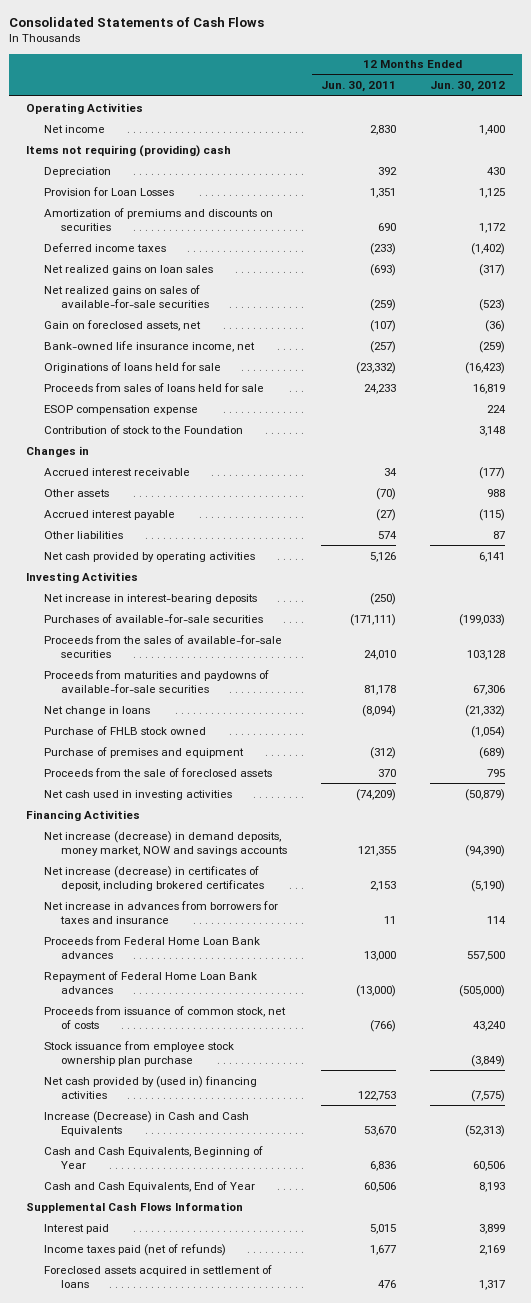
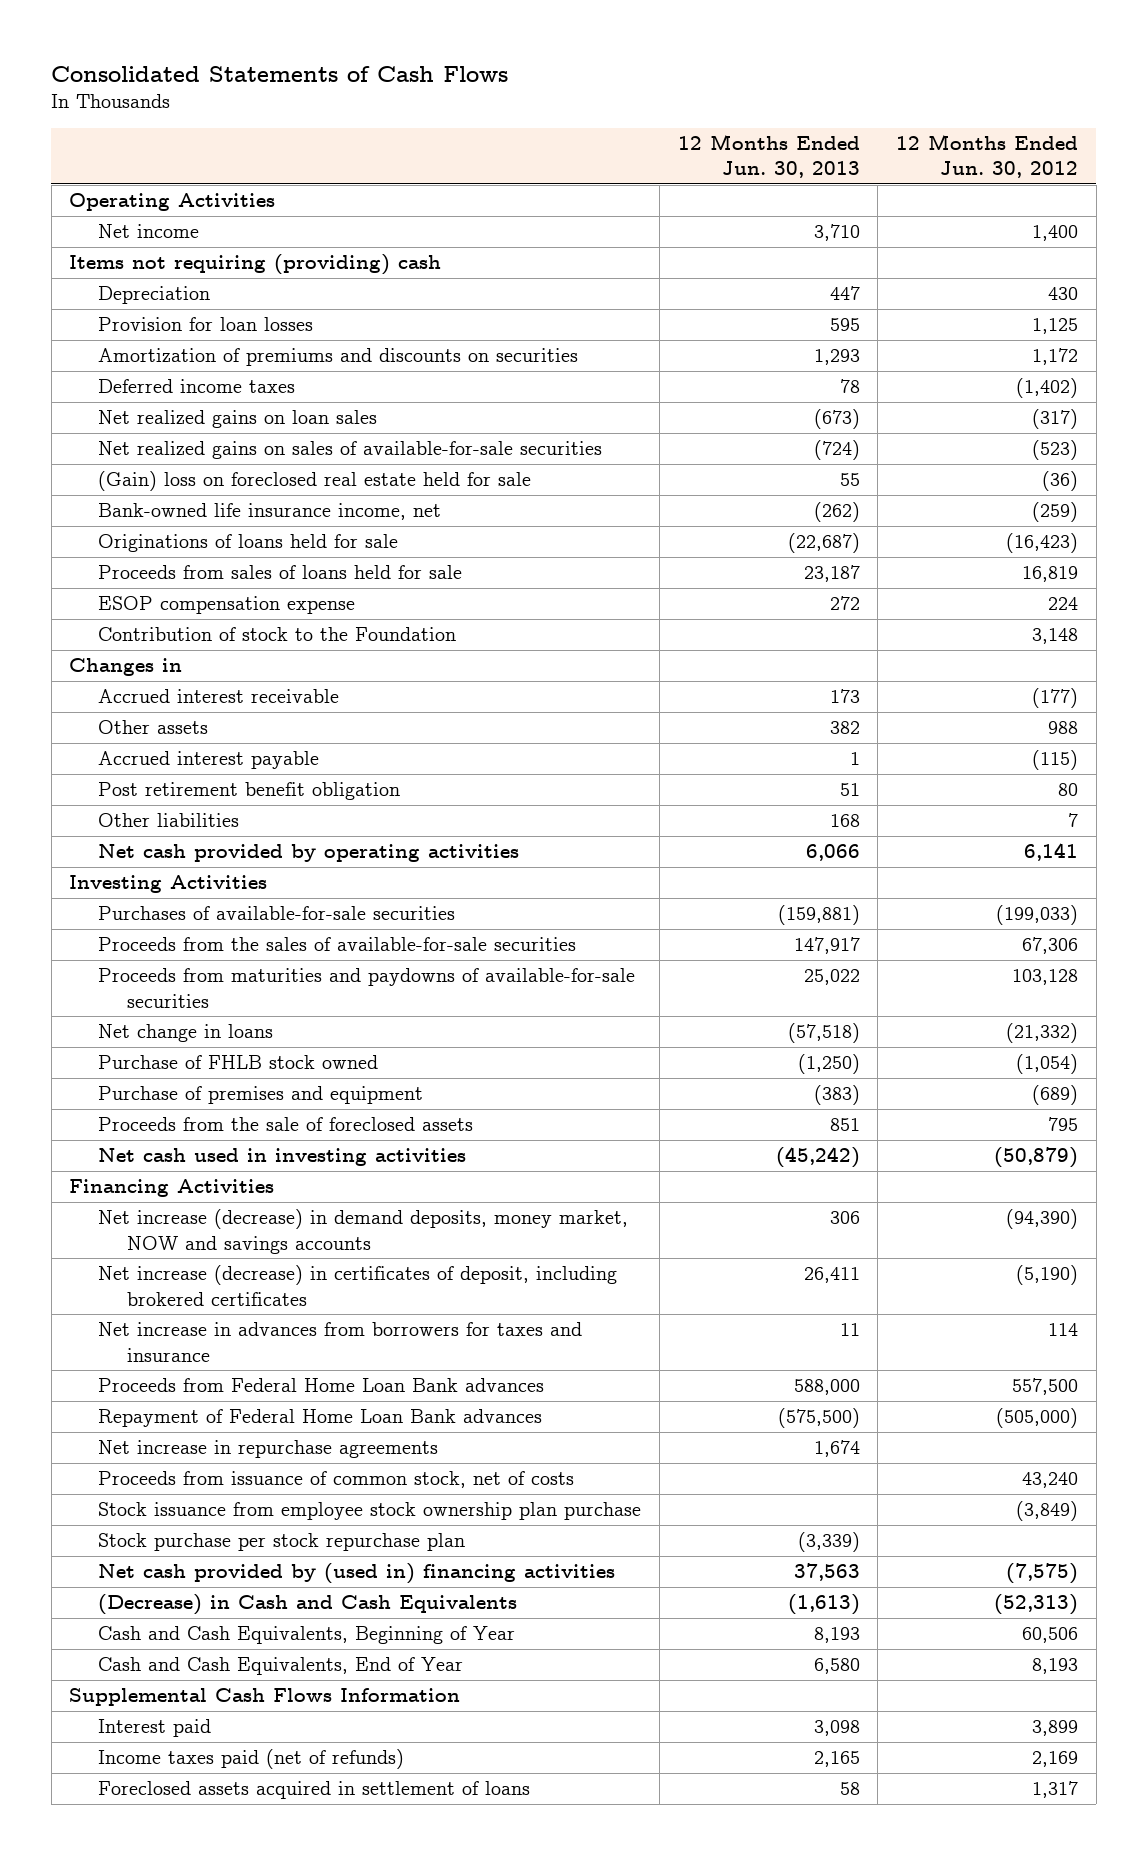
[320,81,396,93] Jun. 30, 2011 -> none
none -> [677,133,860,179] 12 Months Ended Jun. 30, 2013
[43,186,174,196] Provision for Loan Losses -> [98,317,314,332] Provision for loan losses
[43,319,201,331] Gain on foreclosed assets, net -> [98,471,532,492] (Gain) loss on foreclosed real estate held for sale
none -> [98,782,401,801] Post retirement benefit obligation
[492,530,505,539] 87 -> [1068,813,1079,828] 7
[43,593,257,604] Net increase in interest-bearing deposits -> none
[466,649,505,660] 103,128 -> [1022,937,1079,955] 67,306
[472,684,505,695] 67,306 -> [1012,969,1079,986] 103,128
none -> [98,1440,439,1459] Net increase in repurchase agreements
none -> [98,1533,466,1552] Stock purchase per stock repurchase plan
[43,1110,249,1136] Increase (Decrease) in Cash and Cash Equivalents -> [98,1594,518,1616] (Decrease) in Cash and Cash Equivalents

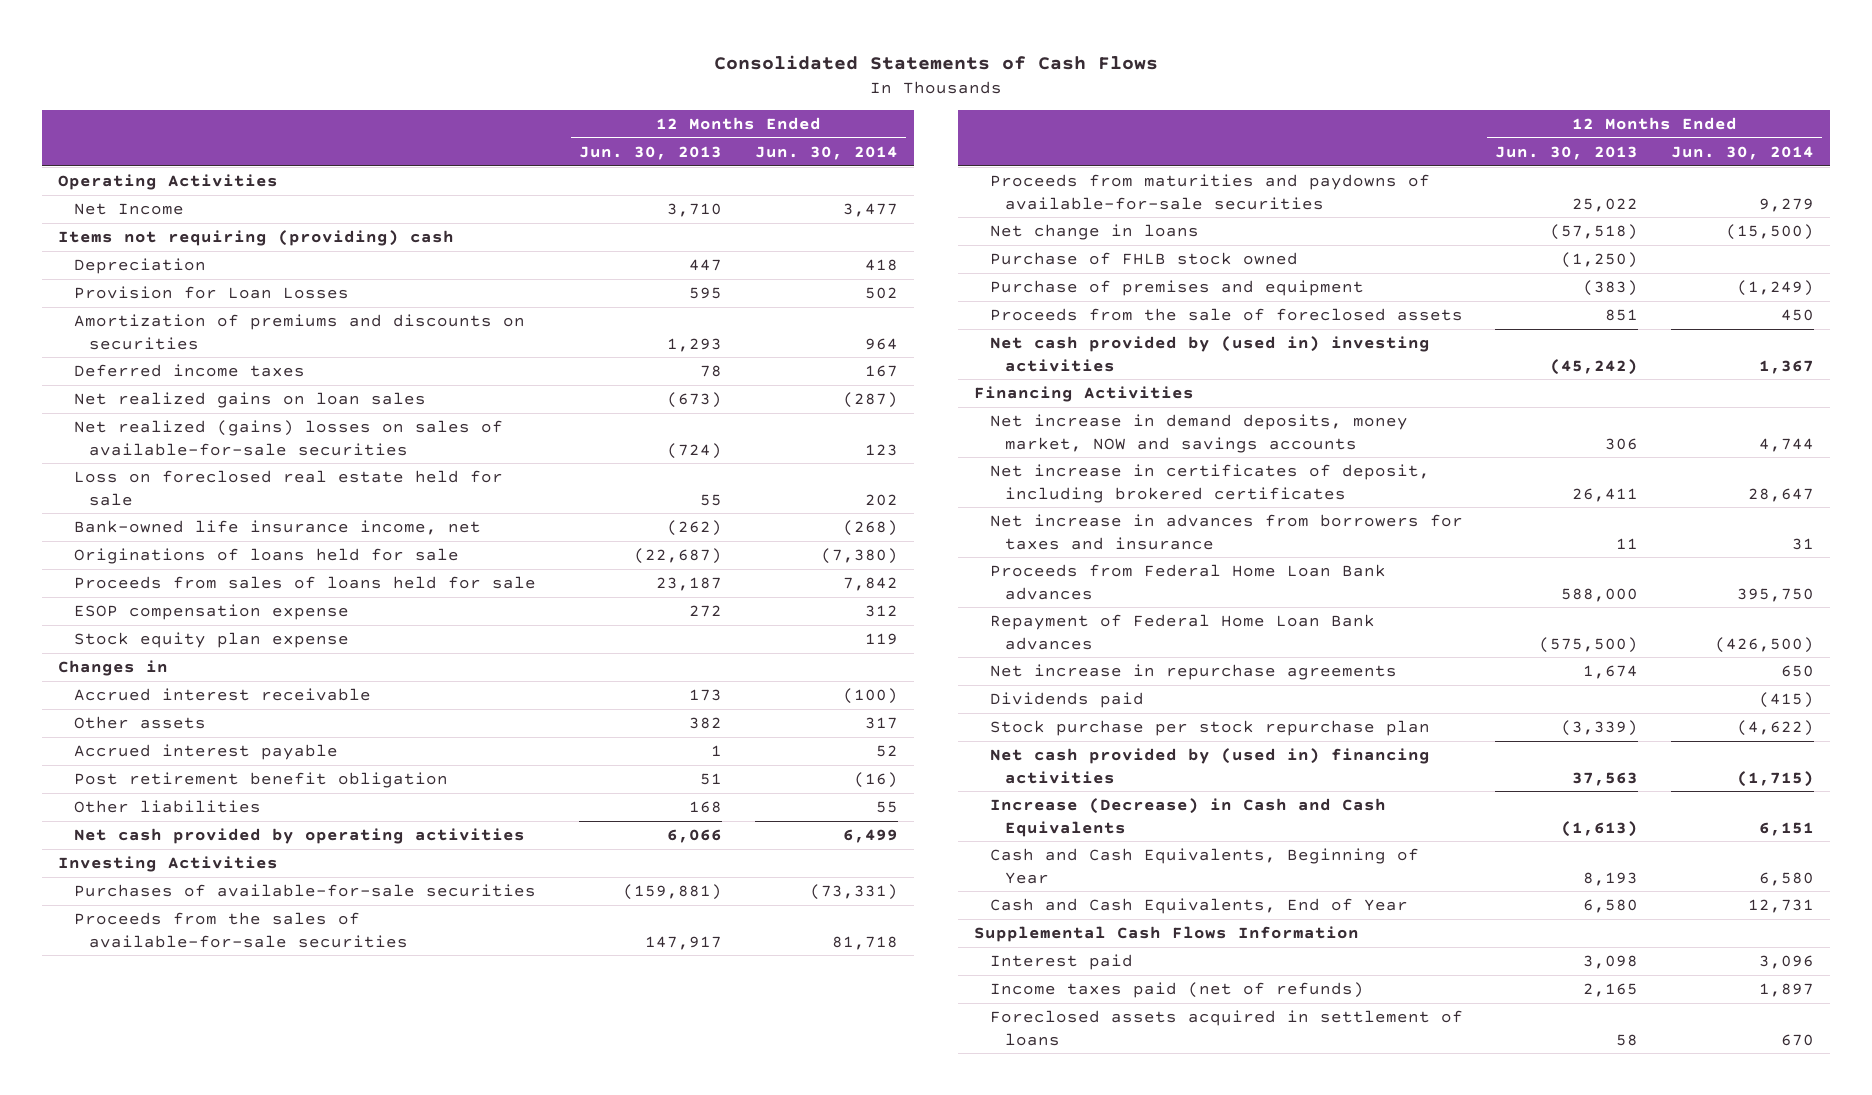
[896,133,1079,179] 12 Months Ended Jun. 30, 2012 -> none
none -> [754,145,898,160] Jun. 30, 2014
[98,224,200,239] Net income -> [73,202,184,215] Net Income
[98,317,314,332] Provision for loan losses -> [73,285,349,299] Provision for Loan Losses
[98,441,603,460] Net realized gains on sales of available-for-sale securities -> [73,419,503,456] Net realized (gains) losses on sales of available-for-sale securities
[98,471,532,492] (Gain) loss on foreclosed real estate held for sale -> [73,469,503,506] Loss on foreclosed real estate held for sale
[98,627,457,642] Contribution of stock to the Foundation -> none
none -> [73,631,349,648] Stock equity plan expense
[98,1148,467,1167] Net cash used in investing activities -> [989,335,1430,372] Net cash provided by (used in) investing activities
[98,1209,629,1254] Net increase (decrease) in demand deposits, money market, NOW and savings accounts -> [989,413,1408,453] Net increase in demand deposits, money market, NOW and savings accounts
[98,1265,618,1306] Net increase (decrease) in certificates of deposit, including brokered certificates -> [989,463,1430,503] Net increase in certificates of deposit, including brokered certificates
[98,1471,575,1489] Proceeds from issuance of common stock, net of costs -> none
[98,1502,642,1521] Stock issuance from employee stock ownership plan purchase -> none
none -> [989,691,1144,708] Dividends paid
[98,1594,518,1616] (Decrease) in Cash and Cash Equivalents -> [989,797,1386,837] Increase (Decrease) in Cash and Cash Equivalents

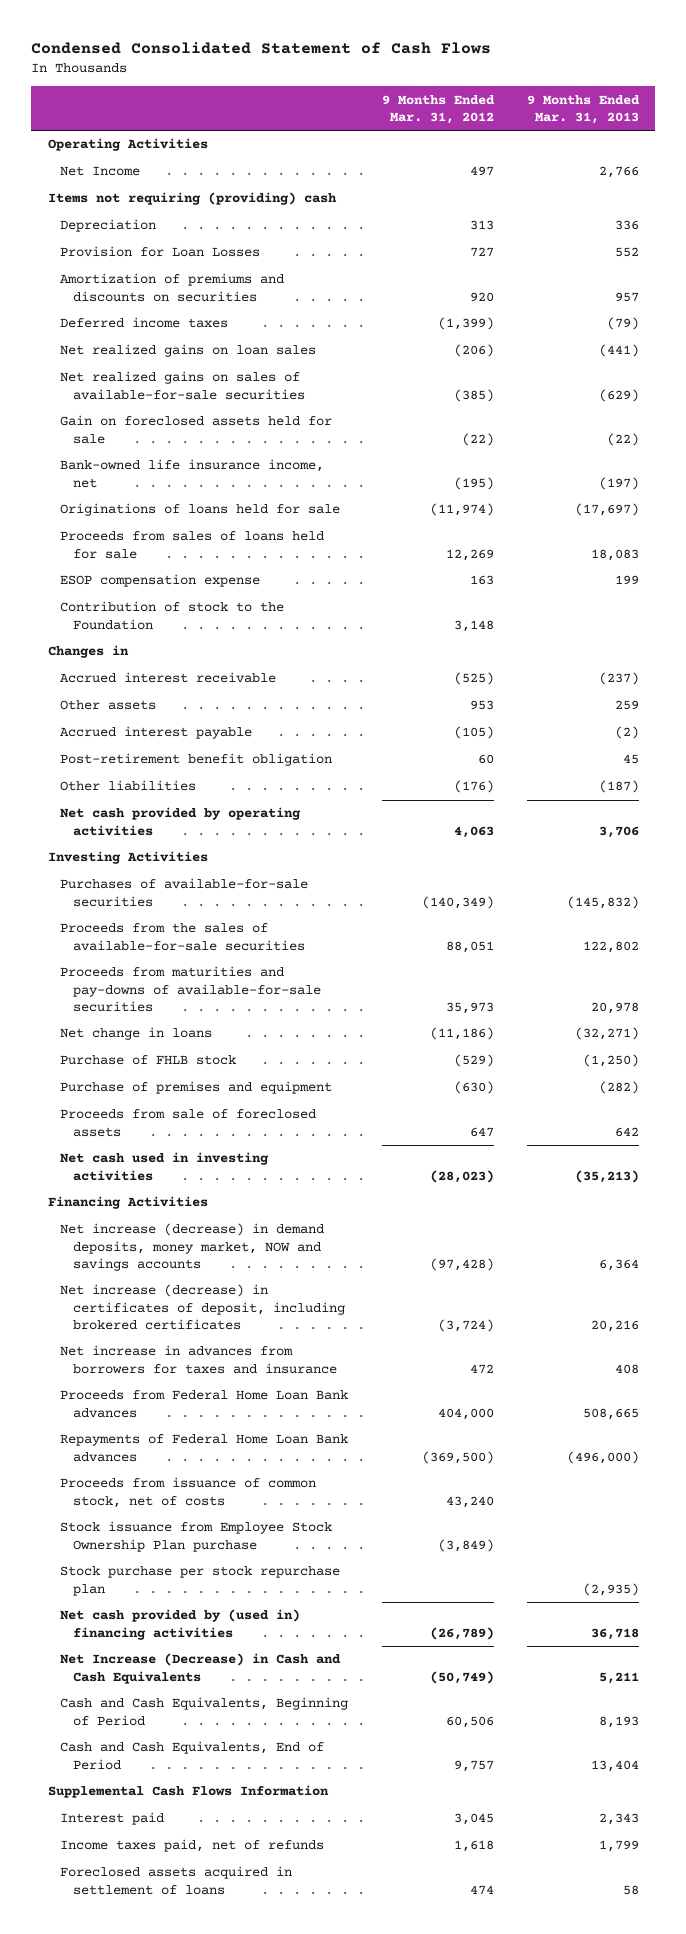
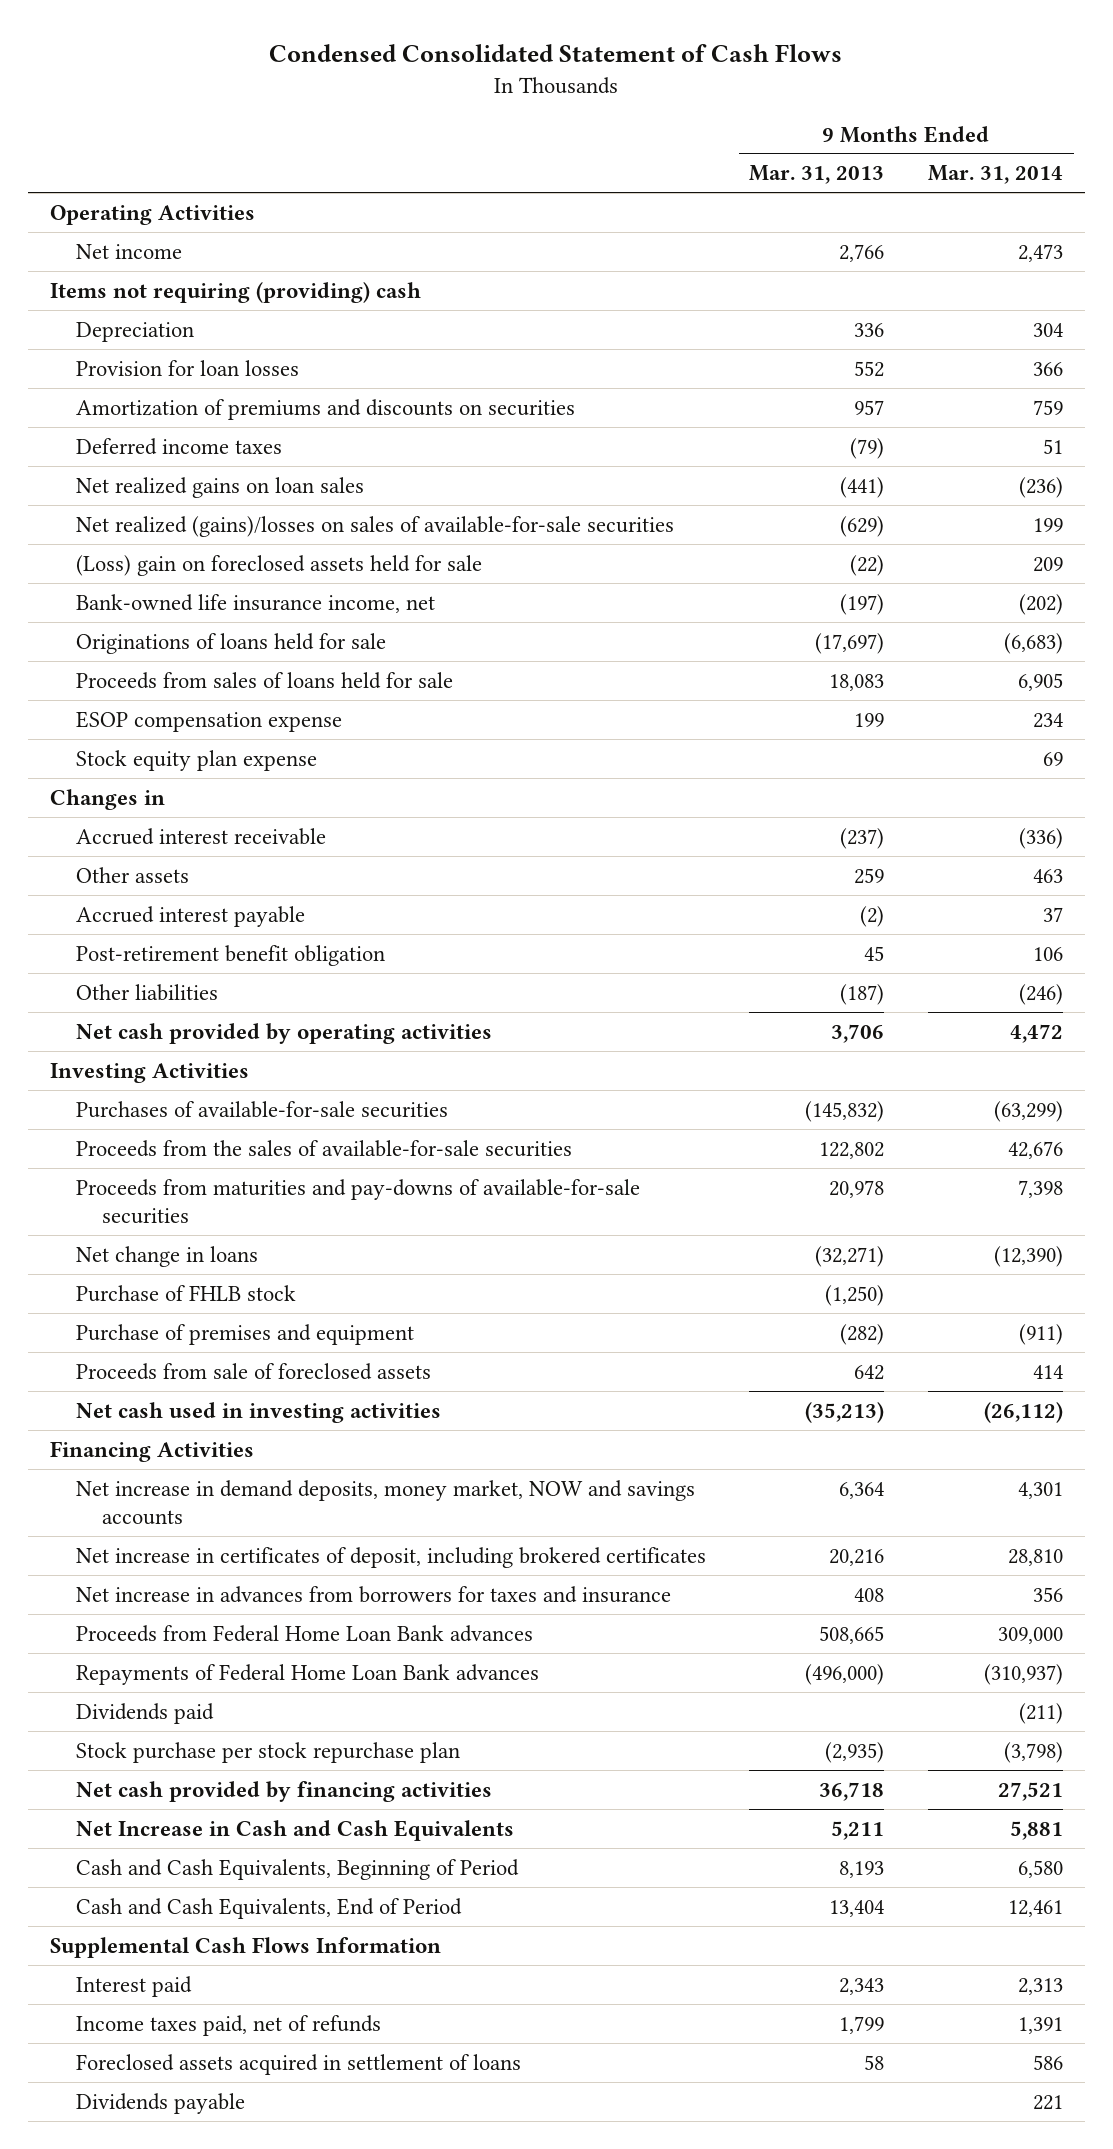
[381,94,495,125] 9 Months Ended Mar. 31, 2012 -> none
none -> [928,165,1064,185] Mar. 31, 2014
[60,166,141,177] Net Income -> [75,243,182,259] Net income
[60,246,261,258] Provision for Loan Losses -> [75,359,299,376] Provision for loan losses
[60,371,306,400] Net realized gains on sales of available-for-sale securities -> [75,515,674,537] Net realized (gains)/losses on sales of available-for-sale securities
[60,415,333,444] Gain on foreclosed assets held for sale -> [75,554,482,576] (Loss) gain on foreclosed assets held for sale
[60,601,285,630] Contribution of stock to the Foundation -> none
none -> [75,749,317,771] Stock equity plan expense
[60,1223,325,1272] Net increase (decrease) in demand deposits, money market, NOW and savings accounts -> [75,1479,695,1525] Net increase in demand deposits, money market, NOW and savings accounts
[60,1284,346,1331] Net increase (decrease) in certificates of deposit, including brokered certificates -> [75,1546,706,1568] Net increase in certificates of deposit, including brokered certificates
[60,1477,317,1508] Proceeds from issuance of common stock, net of costs -> none
[60,1521,333,1552] Stock issuance from Employee Stock Ownership Plan purchase -> none
none -> [75,1702,214,1724] Dividends paid
[60,1609,301,1640] Net cash provided by (used in) financing activities -> [75,1780,492,1802] Net cash provided by financing activities
[60,1653,342,1684] Net Increase (Decrease) in Cash and Cash Equivalents -> [75,1819,514,1841] Net Increase in Cash and Cash Equivalents
none -> [75,2092,245,2114] Dividends payable

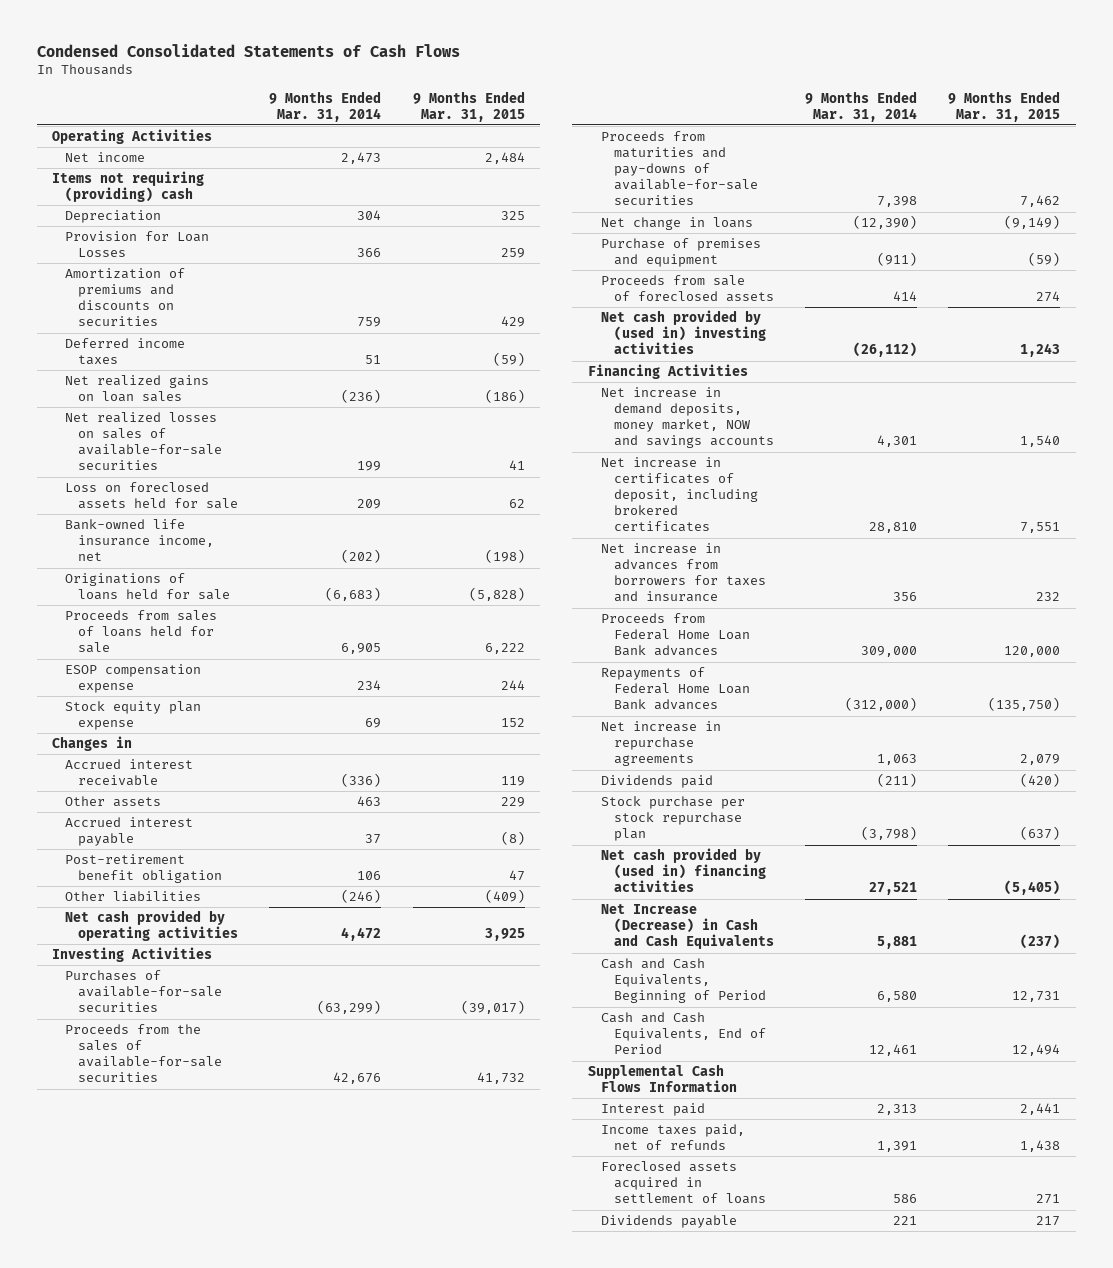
[269,44,843,63] Condensed Consolidated Statement of Cash Flows -> [36,43,460,57] Condensed Consolidated Statements of Cash Flows
[749,165,885,185] Mar. 31, 2013 -> none
none -> [412,90,525,122] 9 Months Ended Mar. 31, 2015
[75,359,299,376] Provision for loan losses -> [65,231,210,258] Provision for Loan Losses
[75,515,674,537] Net realized (gains)/losses on sales of available-for-sale securities -> [65,412,223,471] Net realized losses on sales of available-for-sale securities
[75,554,482,576] (Loss) gain on foreclosed assets held for sale -> [65,482,239,510] Loss on foreclosed assets held for sale
[75,1284,296,1302] Purchase of FHLB stock -> none
[75,1401,441,1423] Net cash used in investing activities -> [600,310,766,355] Net cash provided by (used in) investing activities
[984,1663,1064,1685] (310,937) -> [845,697,918,712] (312,000)
none -> [600,721,721,767] Net increase in repurchase agreements
[75,1780,492,1802] Net cash provided by financing activities -> [600,848,766,893] Net cash provided by (used in) financing activities
[75,1819,514,1841] Net Increase in Cash and Cash Equivalents -> [600,904,774,950] Net Increase (Decrease) in Cash and Cash Equivalents

